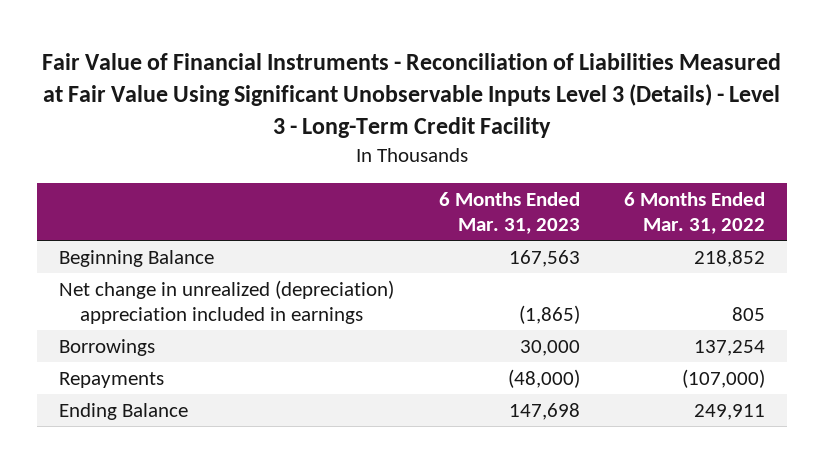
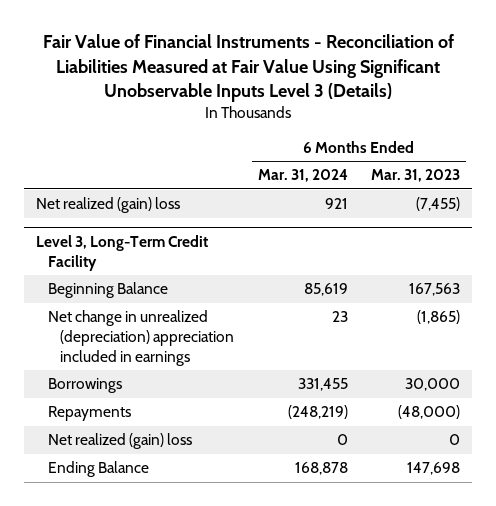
[42,52,782,139] Fair Value of Financial Instruments - Reconciliation of Liabilities Measured at Fair Value Using Significant Unobservable Inputs Level 3 (Details) - Level 3 - Long-Term Credit Facility -> [42,34,454,102] Fair Value of Financial Instruments - Reconciliation of Liabilities Measured at Fair Value Using Significant Unobservable Inputs Level 3 (Details)
[623,191,765,234] 6 Months Ended Mar. 31, 2022 -> none
none -> [257,169,348,183] Mar. 31, 2024
none -> [35,197,180,214] Net realized (gain) loss
none -> [35,235,208,271] Level 3, Long-Term Credit Facility
none -> [48,433,193,450] Net realized (gain) loss

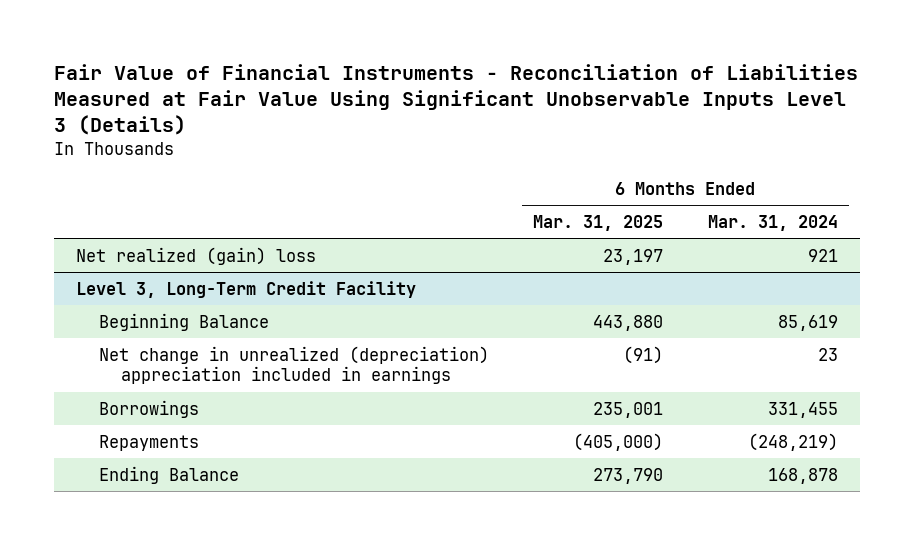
[371,169,461,183] Mar. 31, 2023 -> none
none -> [533,214,664,231] Mar. 31, 2025
[48,433,193,450] Net realized (gain) loss -> none

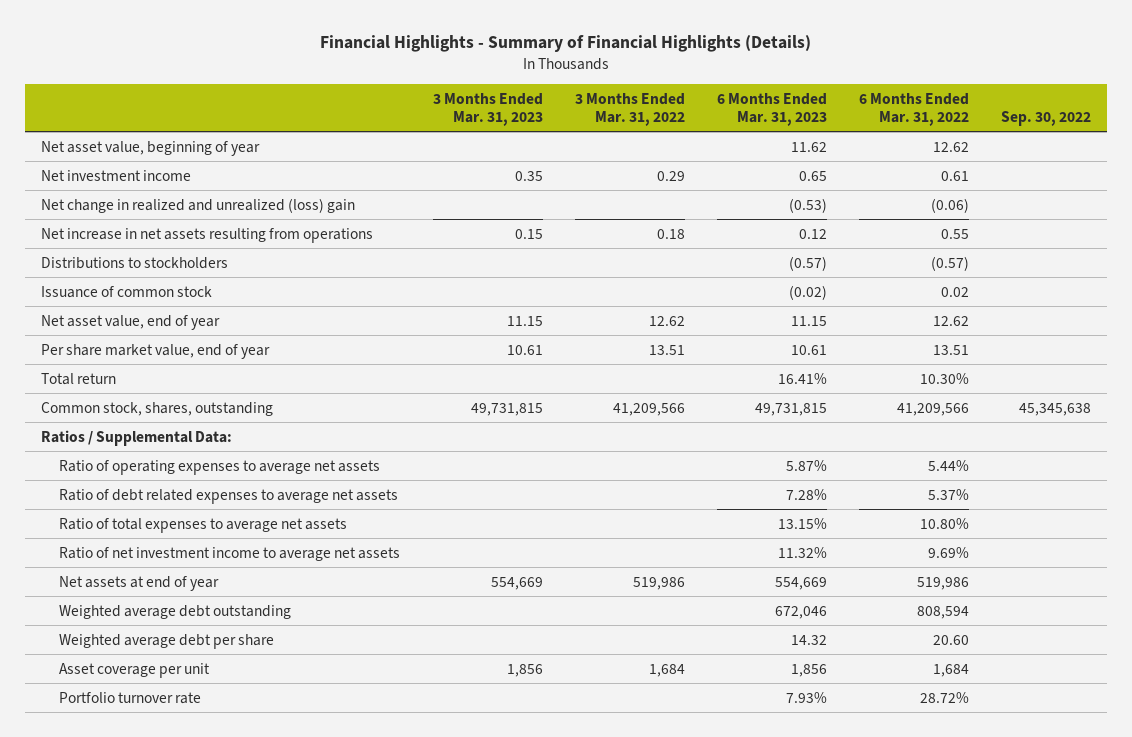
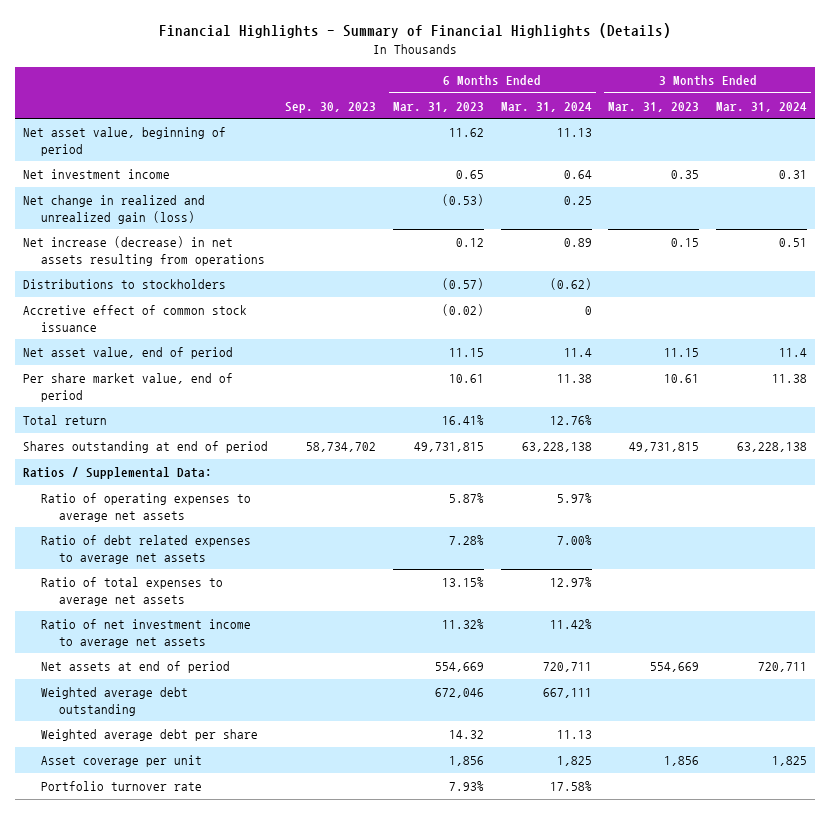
[574,92,685,126] 3 Months Ended Mar. 31, 2022 -> none
[858,92,969,126] 6 Months Ended Mar. 31, 2022 -> none
[1000,110,1091,126] Sep. 30, 2022 -> none
none -> [285,101,377,113] Sep. 30, 2023
none -> [500,101,592,112] Mar. 31, 2024
none -> [715,101,807,112] Mar. 31, 2024
[40,140,260,156] Net asset value, beginning of year -> [23,127,227,156] Net asset value, beginning of period
[40,197,355,213] Net change in realized and unrealized (loss) gain -> [23,195,206,224] Net change in realized and unrealized gain (loss)
[40,227,373,243] Net increase in net assets resulting from operations -> [23,236,266,266] Net increase (decrease) in net assets resulting from operations
[40,285,212,298] Issuance of common stock -> [23,305,248,332] Accretive effect of common stock issuance
[40,314,220,330] Net asset value, end of year -> [23,347,234,360] Net asset value, end of period
[40,343,270,359] Per share market value, end of year -> [23,373,234,402] Per share market value, end of period
[40,401,273,416] Common stock, shares, outstanding -> [23,441,269,454] Shares outstanding at end of period
[59,575,220,591] Net assets at end of year -> [41,661,231,674] Net assets at end of period

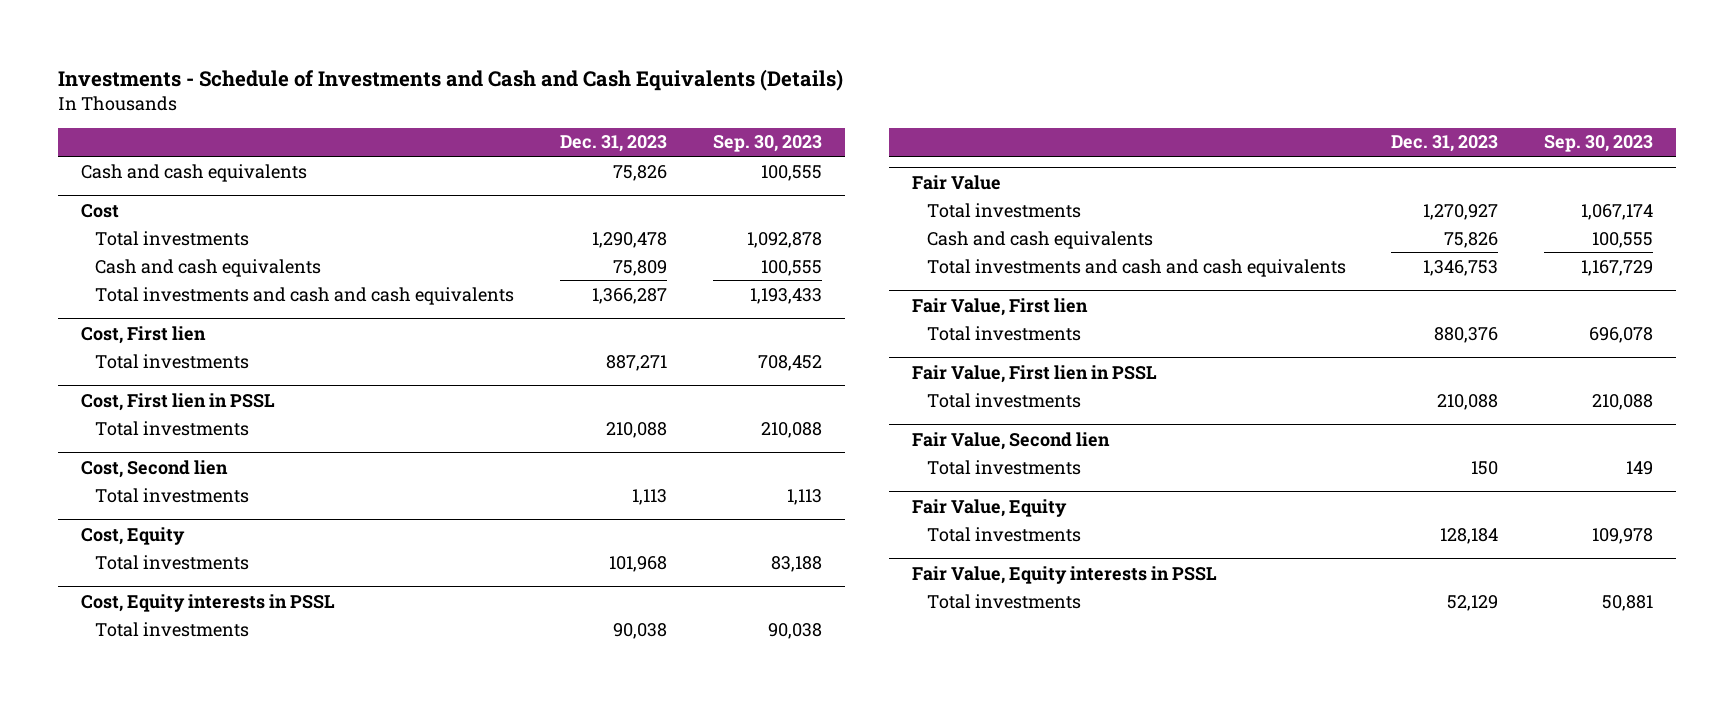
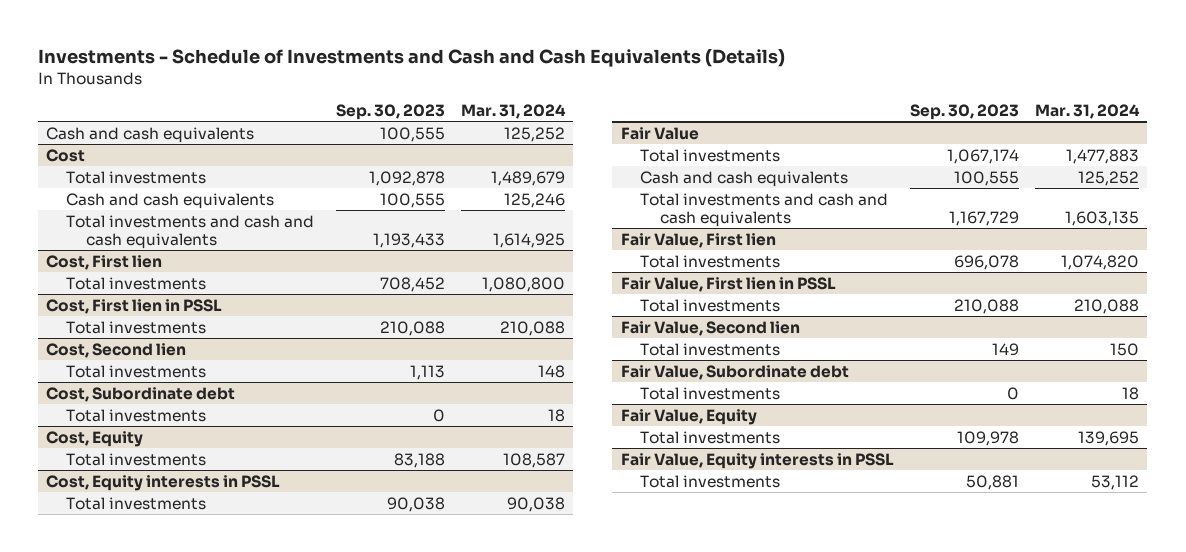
[560,135,668,153] Dec. 31, 2023 -> none
none -> [461,103,567,119] Mar. 31, 2024
none -> [46,386,236,402] Cost, Subordinate debt
none -> [66,408,207,422] Total investments
none -> [620,364,849,380] Fair Value, Subordinate debt
none -> [640,386,781,400] Total investments

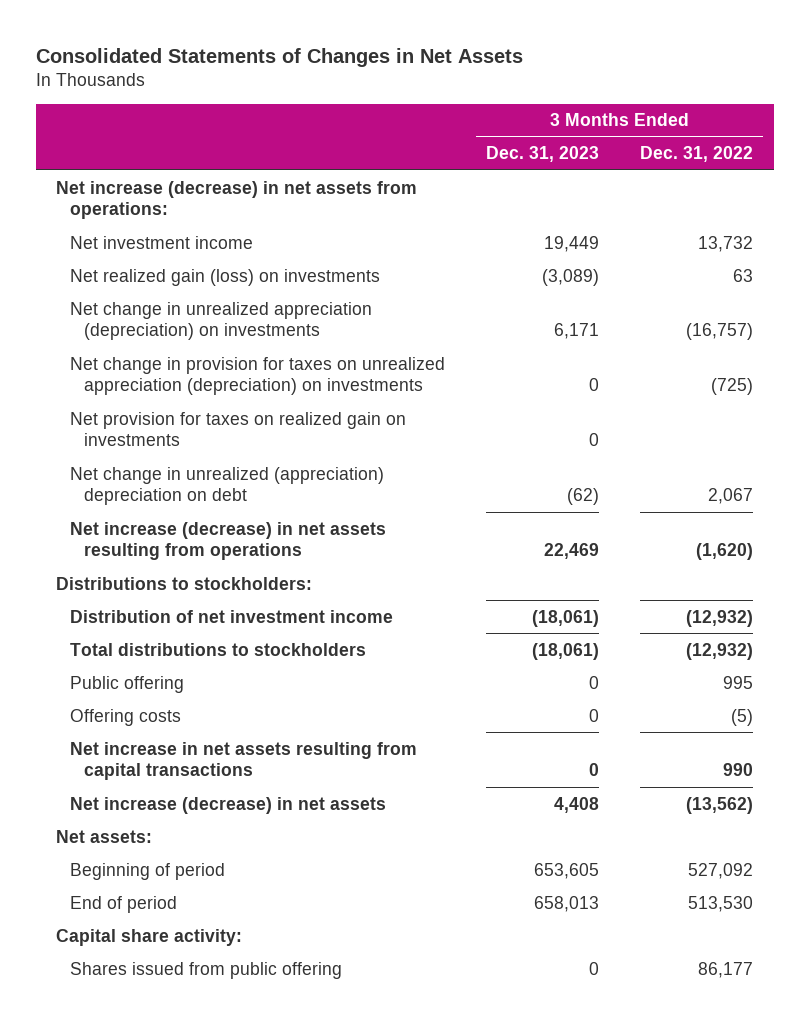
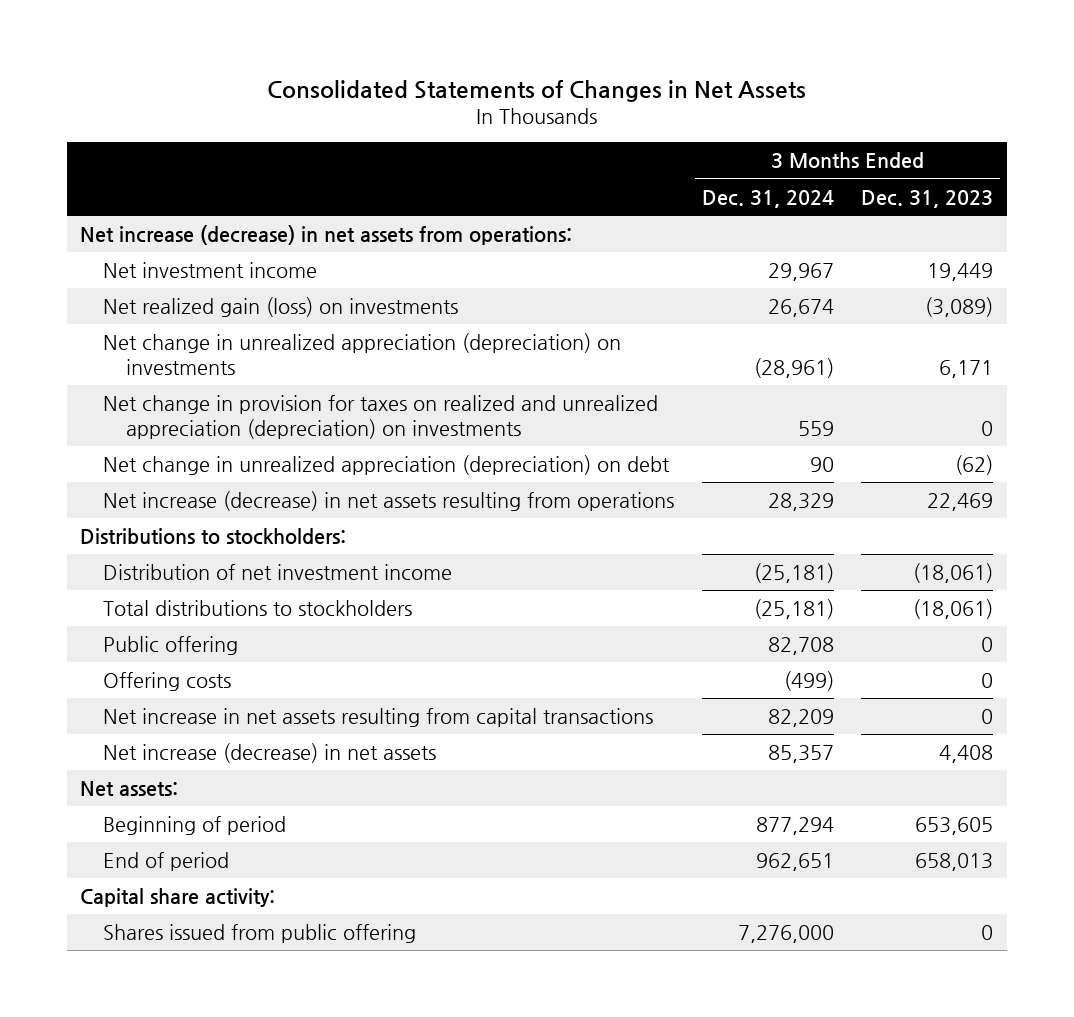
[640,146,754,163] Dec. 31, 2022 -> none
none -> [701,189,834,208] Dec. 31, 2024
[69,411,406,447] Net provision for taxes on realized gain on investments -> none
[69,356,445,396] Net change in provision for taxes on unrealized appreciation (depreciation) on investments -> [103,394,659,439] Net change in provision for taxes on realized and unrealized appreciation (depreciation) on investments
[69,466,384,506] Net change in unrealized (appreciation) depreciation on debt -> [103,454,671,475] Net change in unrealized appreciation (depreciation) on debt

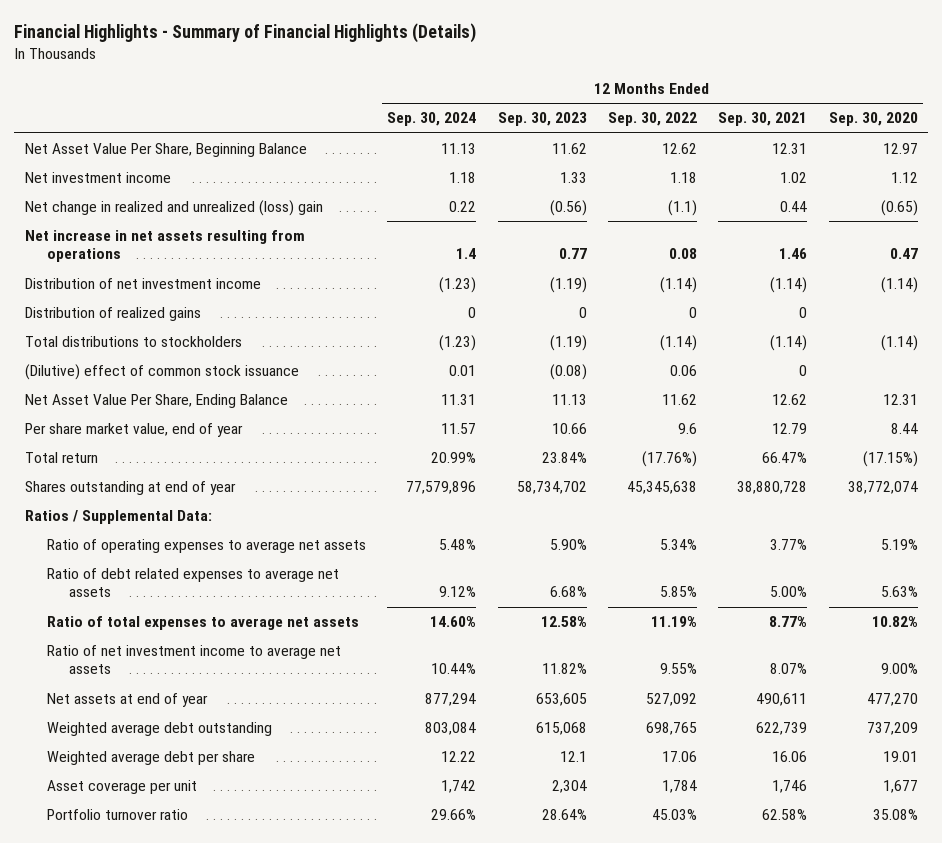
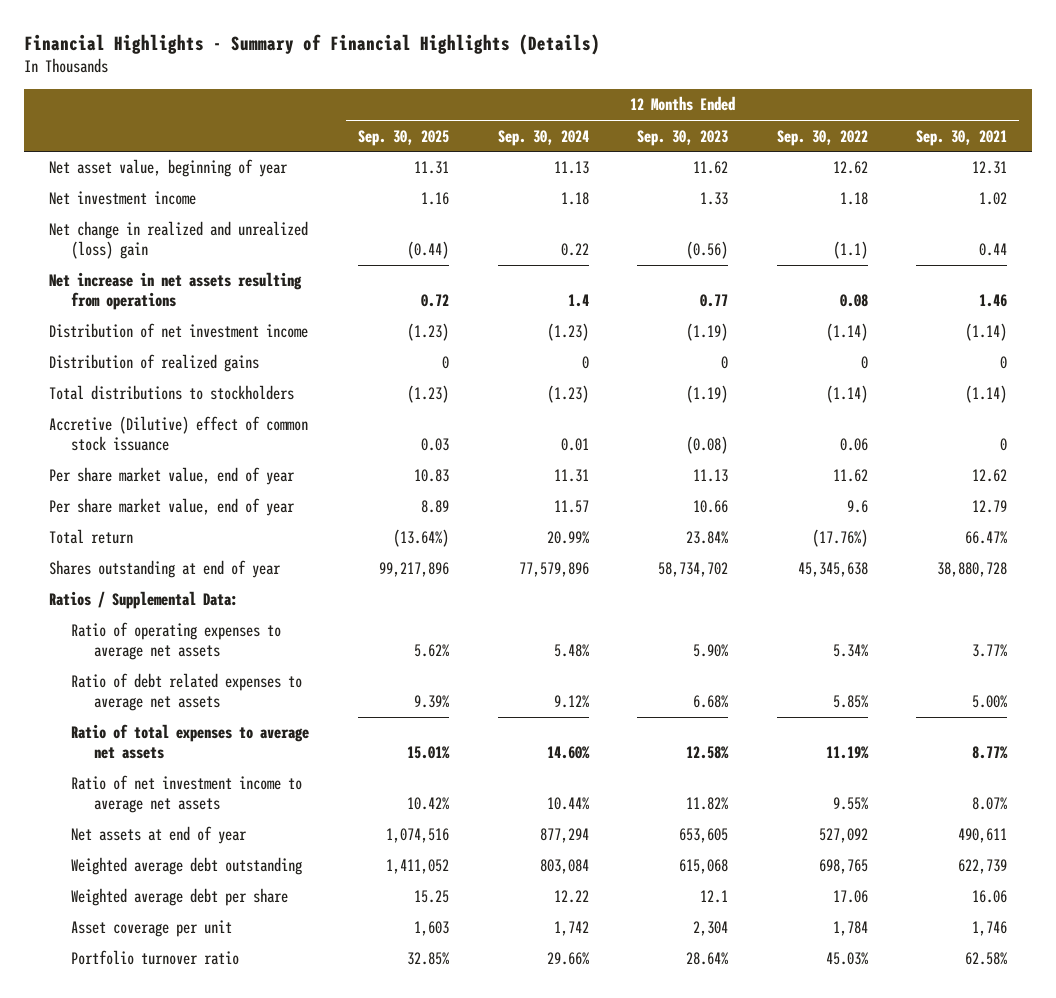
[828,112,918,127] Sep. 30, 2020 -> none
none -> [357,129,449,146] Sep. 30, 2025
[24,143,307,158] Net Asset Value Per Share, Beginning Balance -> [48,159,288,178] Net asset value, beginning of year
[24,364,299,381] (Dilutive) effect of common stock issuance -> [48,416,308,451] Accretive (Dilutive) effect of common stock issuance
[24,394,288,409] Net Asset Value Per Share, Ending Balance -> [48,467,295,486] Per share market value, end of year

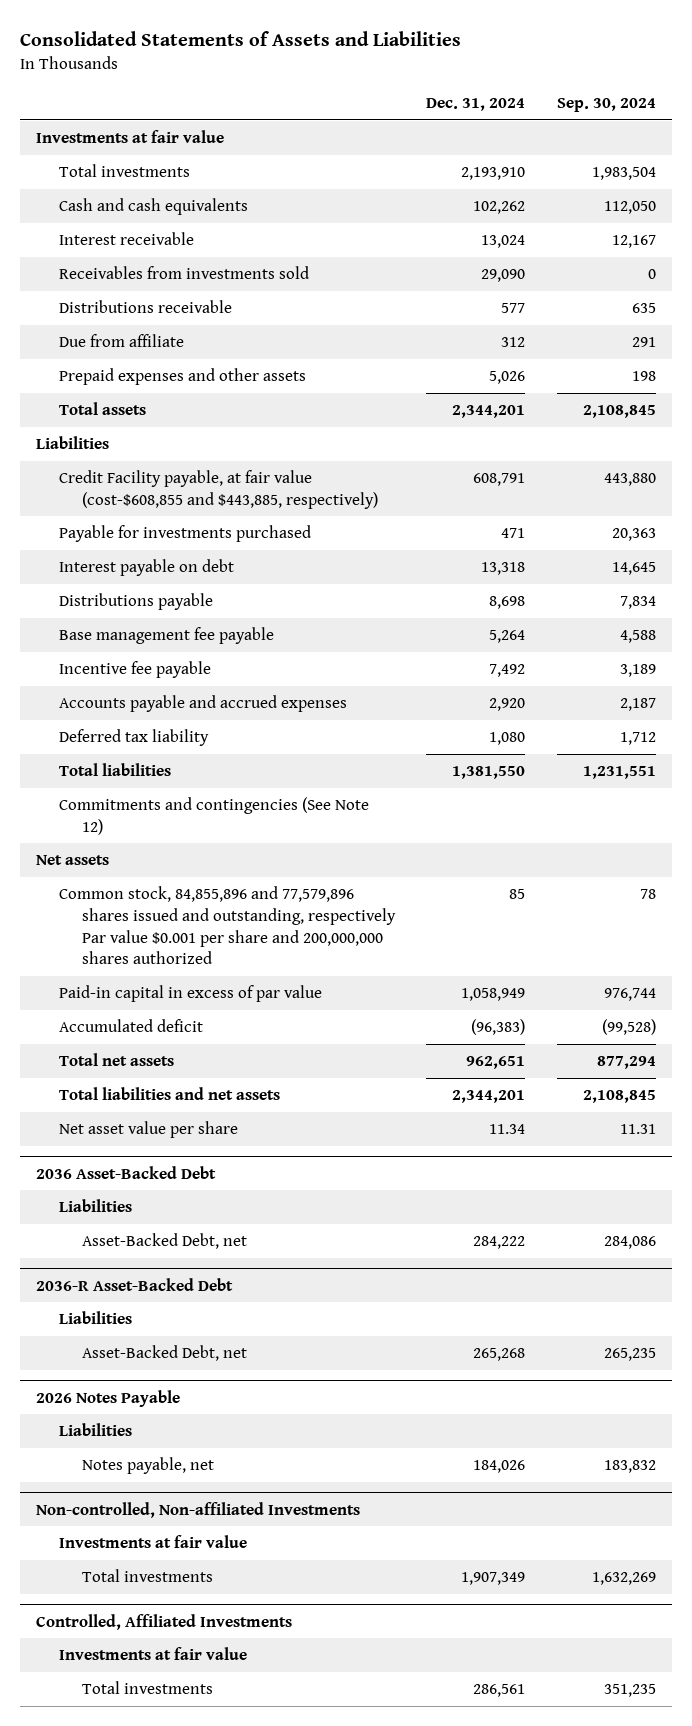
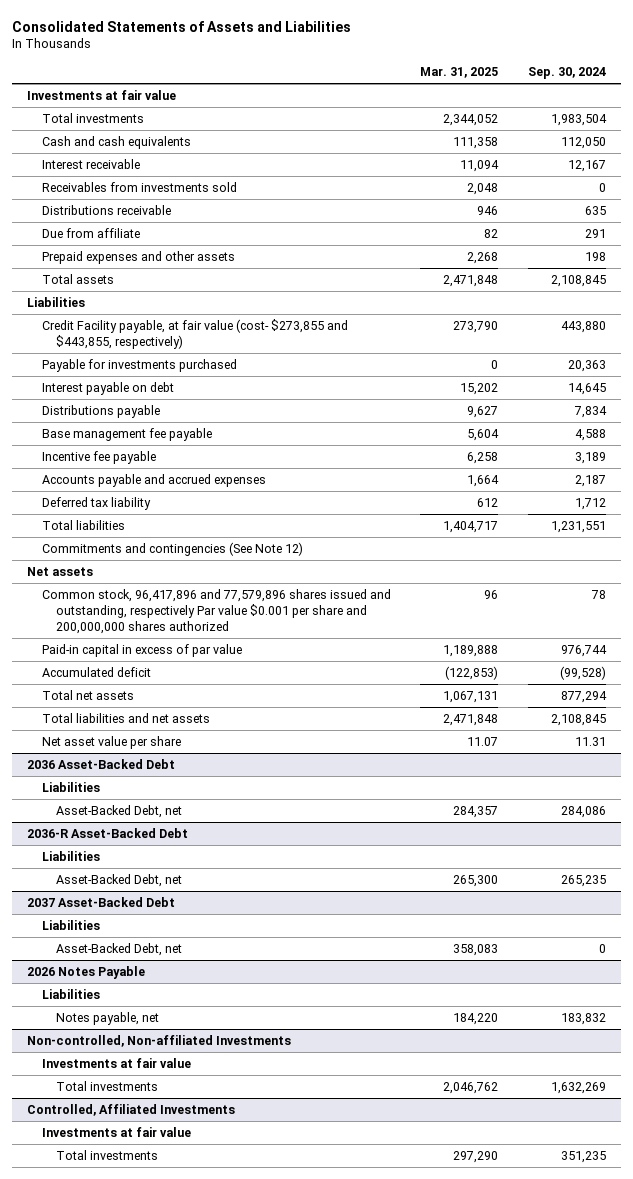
[426,98,526,112] Dec. 31, 2024 -> none
none -> [420,67,499,79] Mar. 31, 2025
[58,470,378,509] Credit Facility payable, at fair value (cost-$608,855 and $443,885, respectively) -> [41,318,348,349] Credit Facility payable, at fair value (cost- $273,855 and $443,855, respectively)
[58,886,396,965] Common stock, 84,855,896 and 77,579,896 shares issued and outstanding, respectively Par value $0.001 per share and 200,000,000 shares authorized -> [41,588,391,634] Common stock, 96,417,896 and 77,579,896 shares issued and outstanding, respectively Par value $0.001 per share and 200,000,000 shares authorized
none -> [27,896,176,907] 2037 Asset-Backed Debt
none -> [41,919,100,930] Liabilities
none -> [55,942,182,956] Asset-Backed Debt, net

